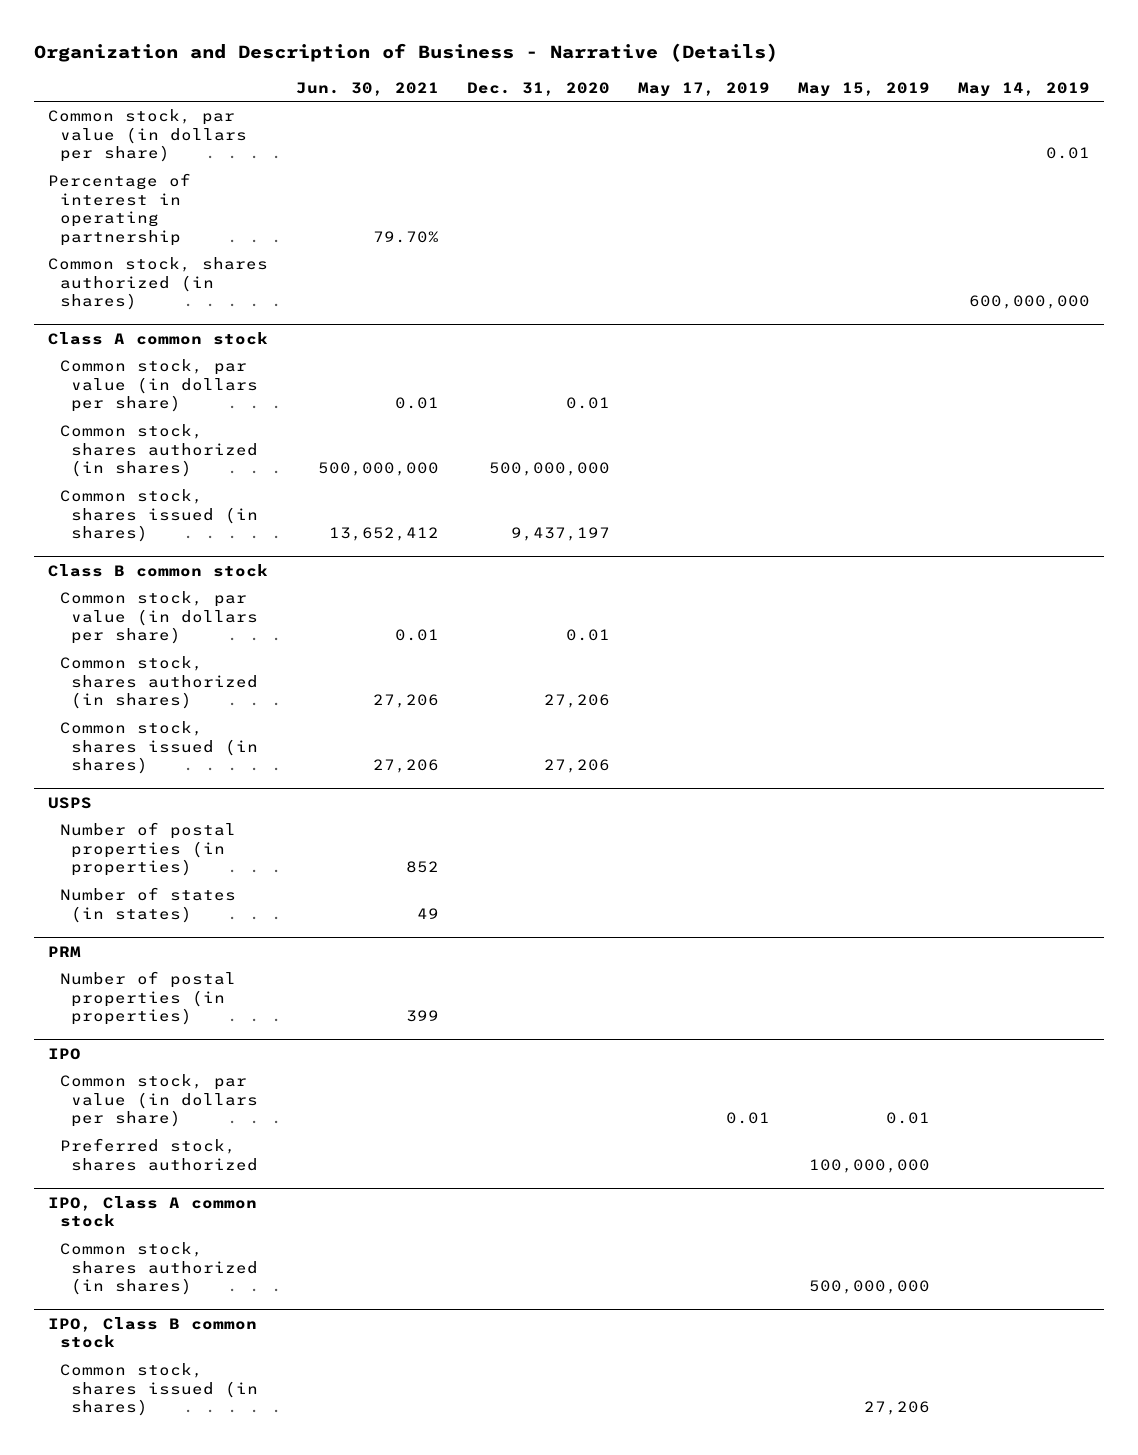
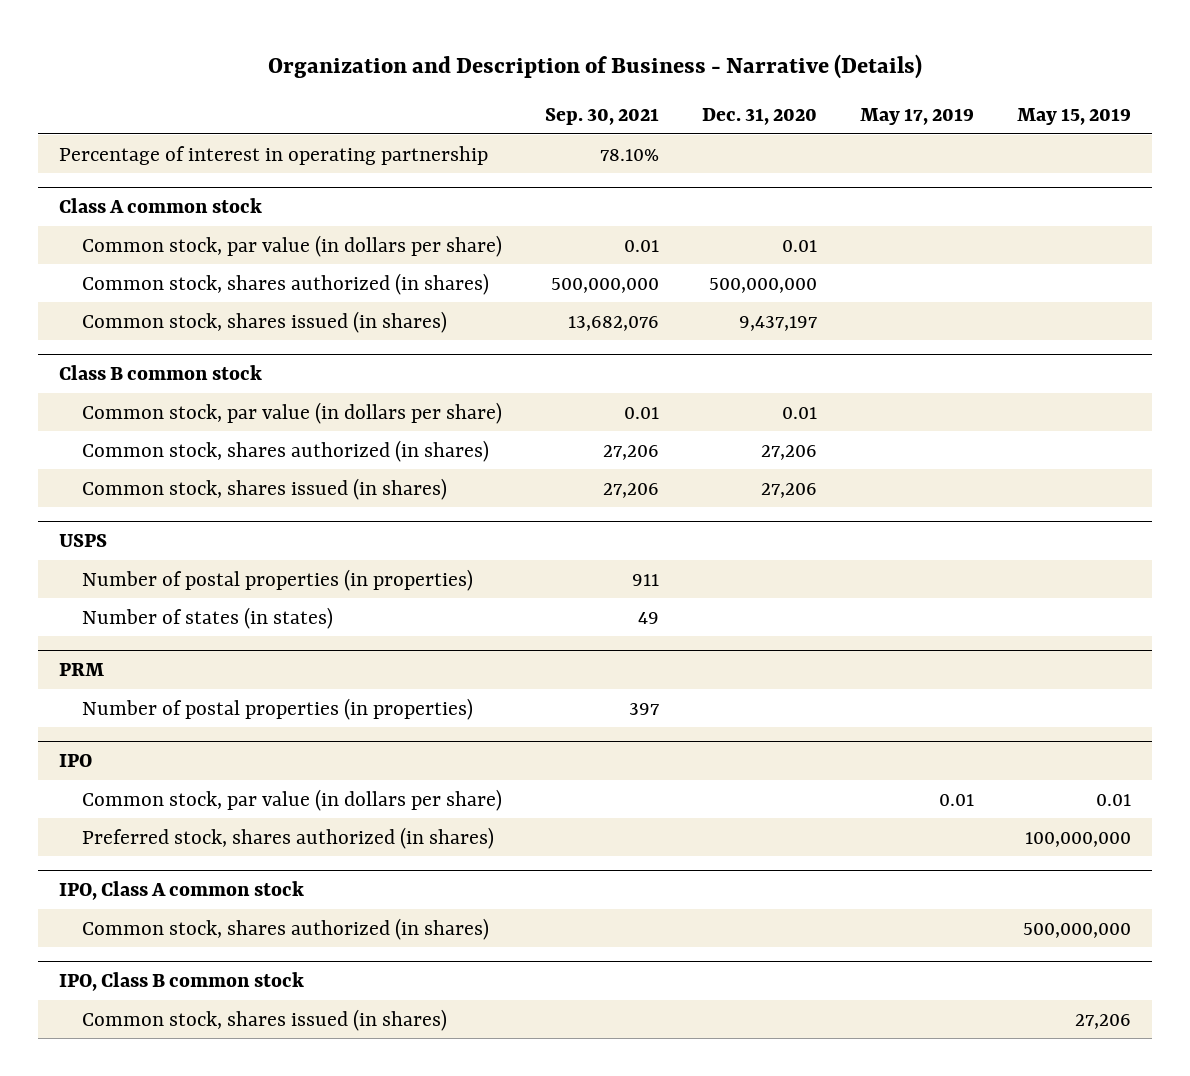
[296,81,440,96] Jun. 30, 2021 -> none
[958,81,1091,97] May 14, 2019 -> none
none -> [544,108,659,126] Sep. 30, 2021
[48,109,247,163] Common stock, par value (in dollars per share) -> none
[48,257,269,311] Common stock, shares authorized (in shares) -> none
[59,1138,259,1171] Preferred stock, shares authorized -> [81,826,494,849] Preferred stock, shares authorized (in shares)

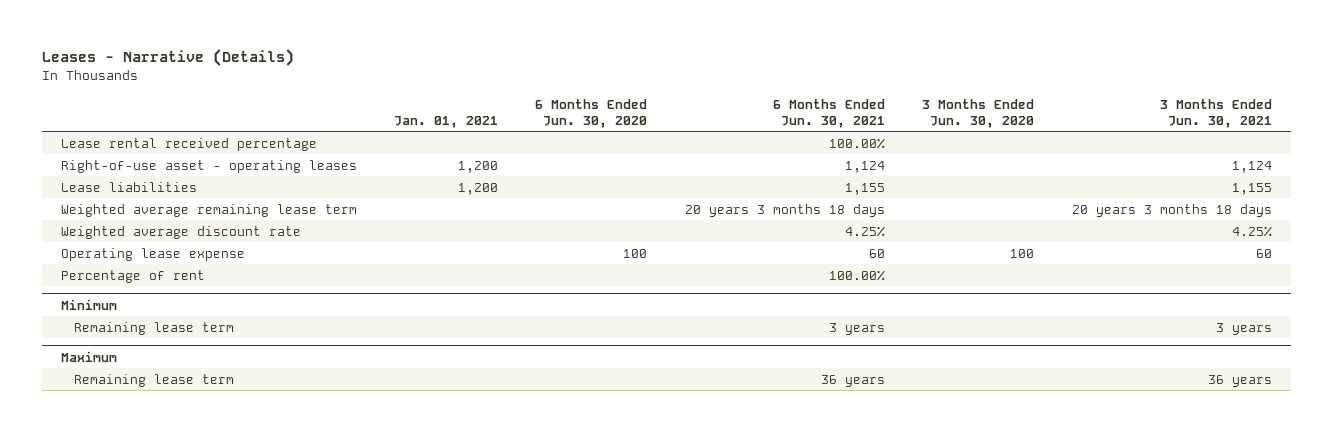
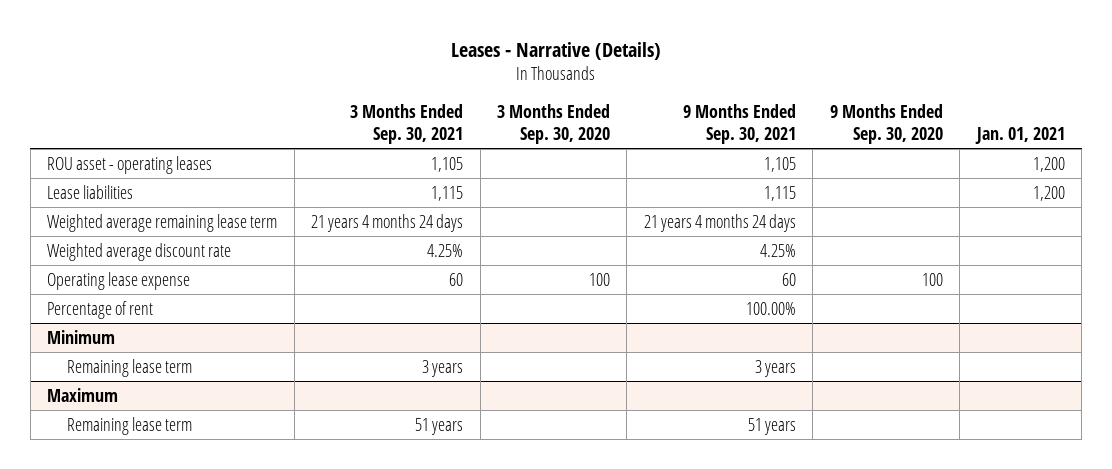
[535,98,648,128] 6 Months Ended Jun. 30, 2020 -> none
[772,98,885,128] 6 Months Ended Jun. 30, 2021 -> none
[922,98,1035,128] 3 Months Ended Jun. 30, 2020 -> none
[1159,98,1272,128] 3 Months Ended Jun. 30, 2021 -> none
none -> [350,104,464,144] 3 Months Ended Sep. 30, 2021
none -> [496,104,610,144] 3 Months Ended Sep. 30, 2020
none -> [682,104,796,144] 9 Months Ended Sep. 30, 2021
none -> [829,104,943,144] 9 Months Ended Sep. 30, 2020
[60,137,317,151] Lease rental received percentage -> none
[60,159,357,173] Right-of-use asset - operating leases -> [47,155,213,174] ROU asset - operating leases

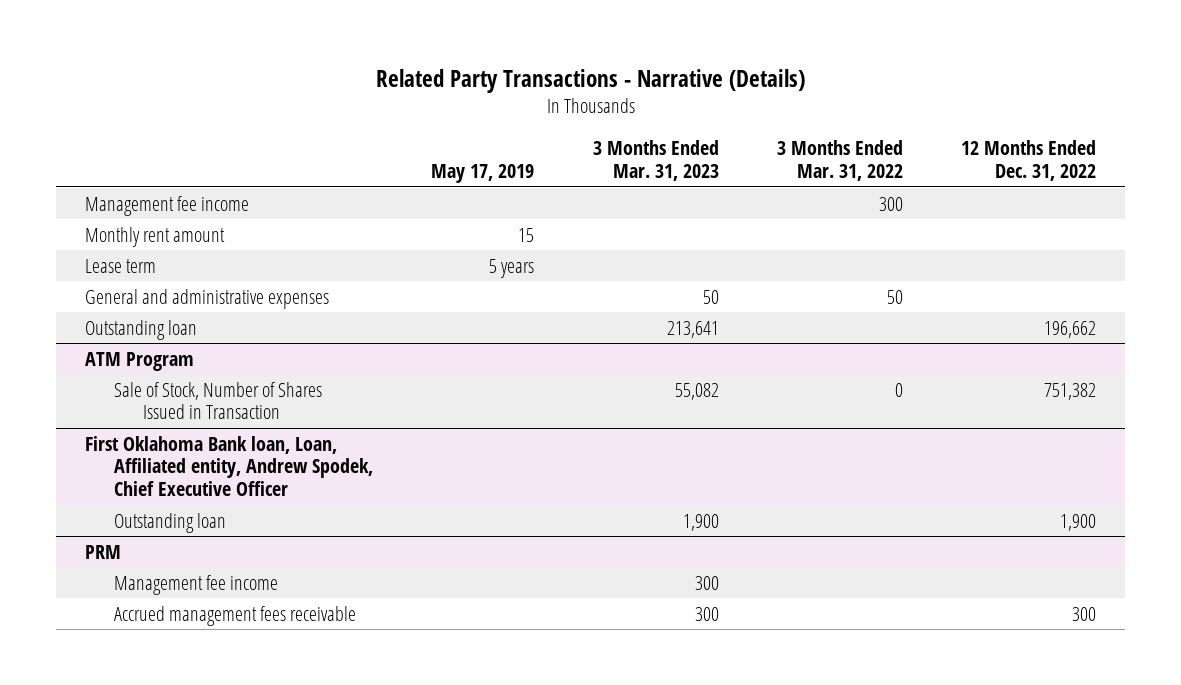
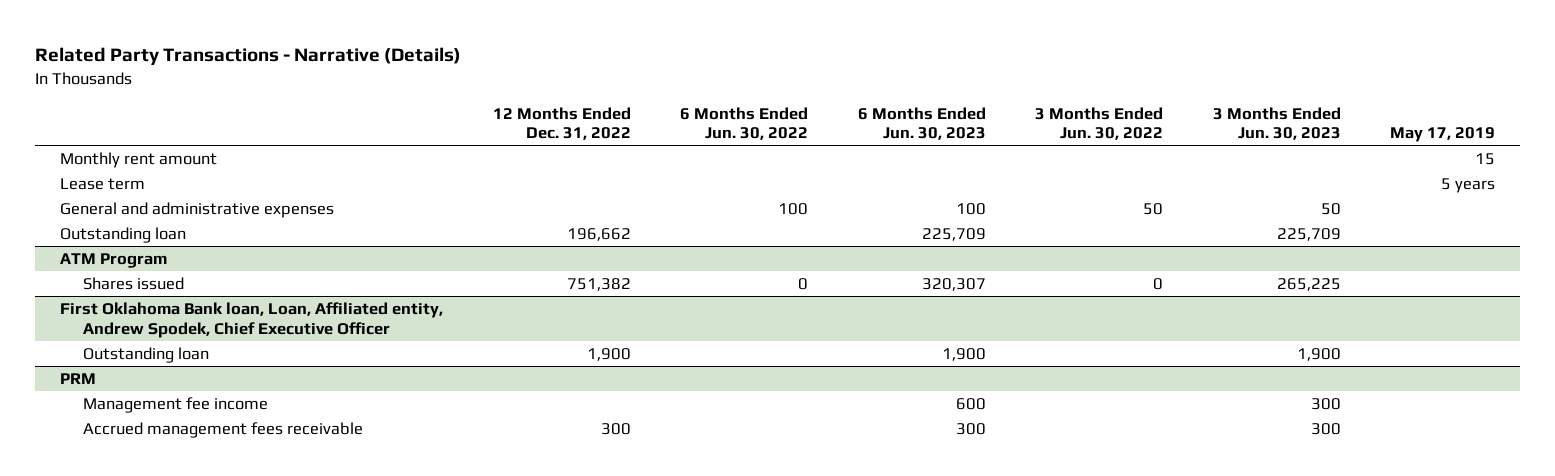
[592,140,719,182] 3 Months Ended Mar. 31, 2023 -> none
[776,140,903,182] 3 Months Ended Mar. 31, 2022 -> none
none -> [680,106,809,141] 6 Months Ended Jun. 30, 2022
none -> [857,106,986,141] 6 Months Ended Jun. 30, 2023
none -> [1035,106,1164,141] 3 Months Ended Jun. 30, 2022
none -> [1212,106,1341,141] 3 Months Ended Jun. 30, 2023
[85,195,250,216] Management fee income -> none
[114,381,323,420] Sale of Stock, Number of Shares Issued in Transaction -> [82,277,184,291] Shares issued

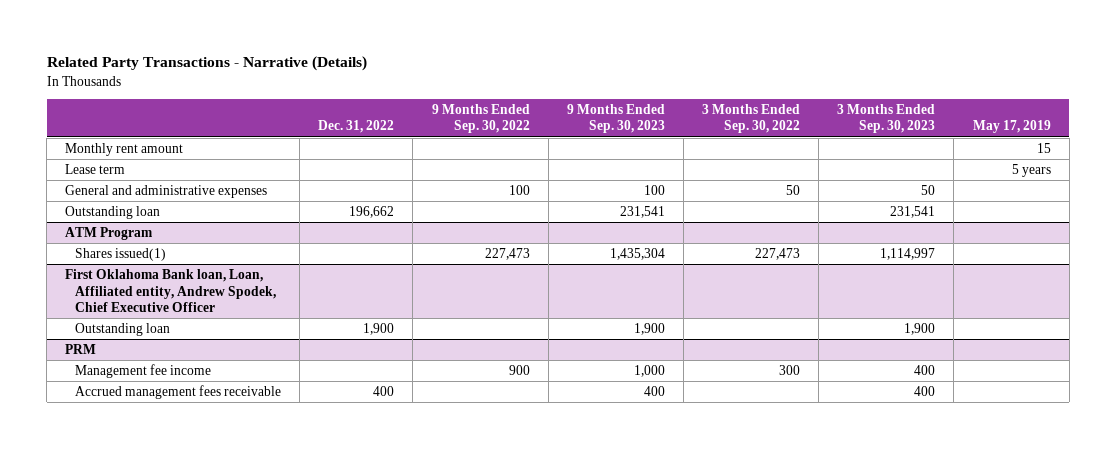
[492,106,631,141] 12 Months Ended Dec. 31, 2022 -> none
[680,106,809,141] 6 Months Ended Jun. 30, 2022 -> none
[857,106,986,141] 6 Months Ended Jun. 30, 2023 -> none
[1035,106,1164,141] 3 Months Ended Jun. 30, 2022 -> none
[1212,106,1341,141] 3 Months Ended Jun. 30, 2023 -> none
none -> [318,120,395,134] Dec. 31, 2022
none -> [431,103,530,134] 9 Months Ended Sep. 30, 2022
none -> [566,103,665,134] 9 Months Ended Sep. 30, 2023
none -> [702,103,801,134] 3 Months Ended Sep. 30, 2022
none -> [837,103,936,134] 3 Months Ended Sep. 30, 2023
[82,277,184,291] Shares issued -> [75,247,167,261] Shares issued(1)

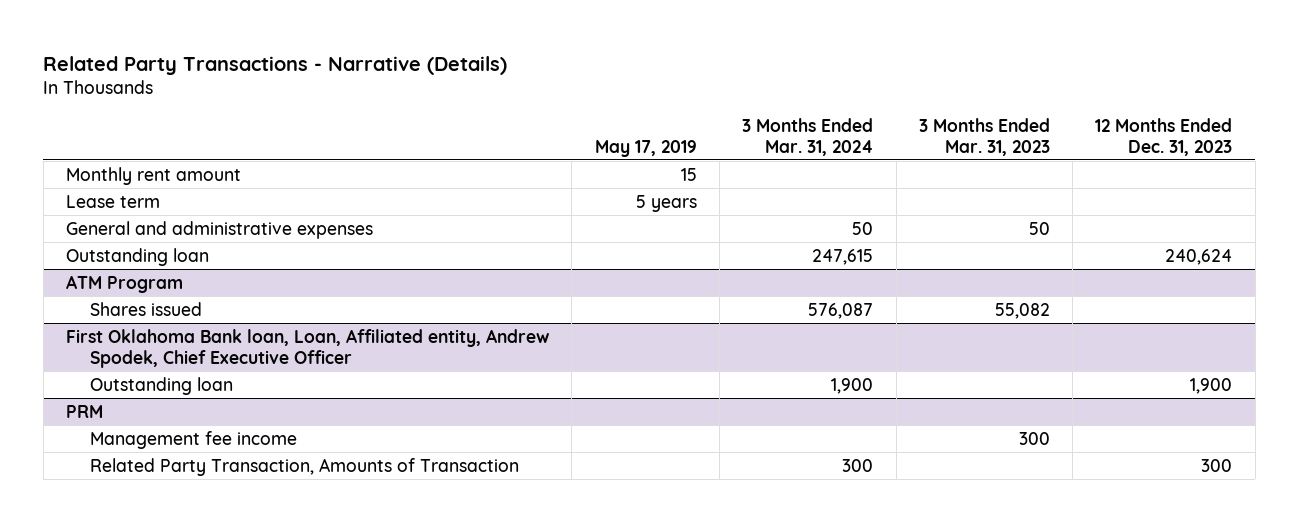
[318,120,395,134] Dec. 31, 2022 -> none
[431,103,530,134] 9 Months Ended Sep. 30, 2022 -> none
[566,103,665,134] 9 Months Ended Sep. 30, 2023 -> none
[702,103,801,134] 3 Months Ended Sep. 30, 2022 -> none
[837,103,936,134] 3 Months Ended Sep. 30, 2023 -> none
none -> [742,117,874,156] 3 Months Ended Mar. 31, 2024
none -> [918,117,1050,156] 3 Months Ended Mar. 31, 2023
none -> [1095,117,1233,156] 12 Months Ended Dec. 31, 2023
[75,247,167,261] Shares issued(1) -> [90,301,203,316] Shares issued
[75,384,282,399] Accrued management fees receivable -> none
none -> [90,457,520,476] Related Party Transaction, Amounts of Transaction

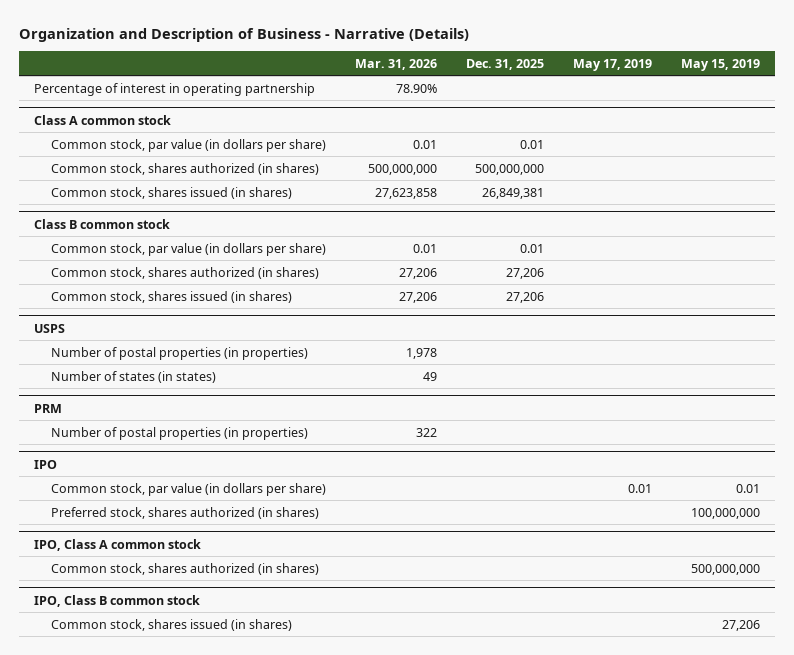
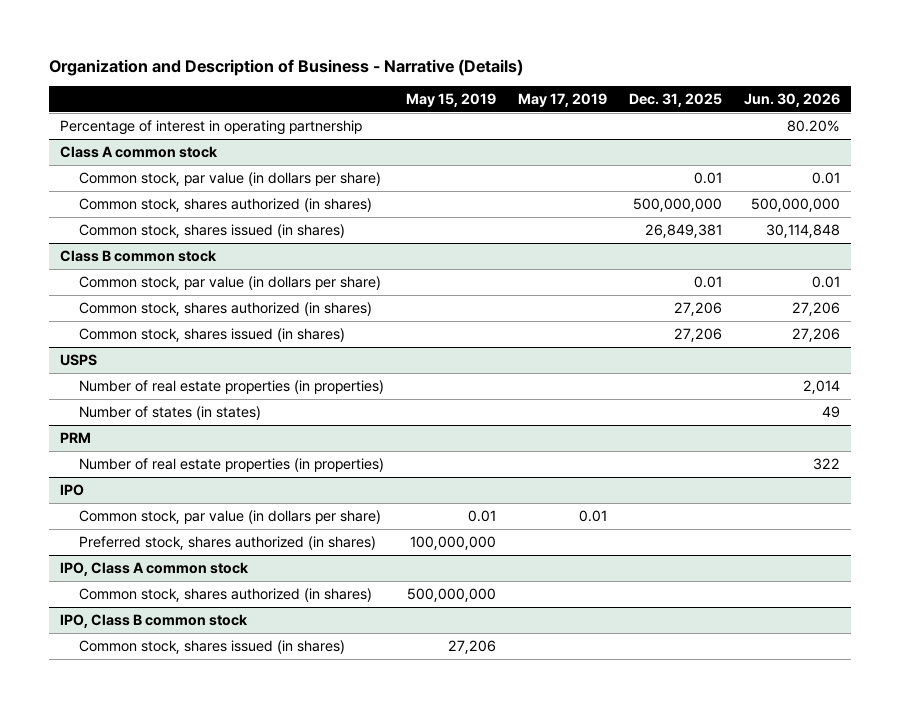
[354,58,437,70] Mar. 31, 2026 -> none
none -> [744,92,841,107] Jun. 30, 2026
[50,346,308,360] Number of postal properties (in properties) -> [79,380,385,395] Number of real estate properties (in properties)
[50,426,308,440] Number of postal properties (in properties) -> [79,458,385,473] Number of real estate properties (in properties)

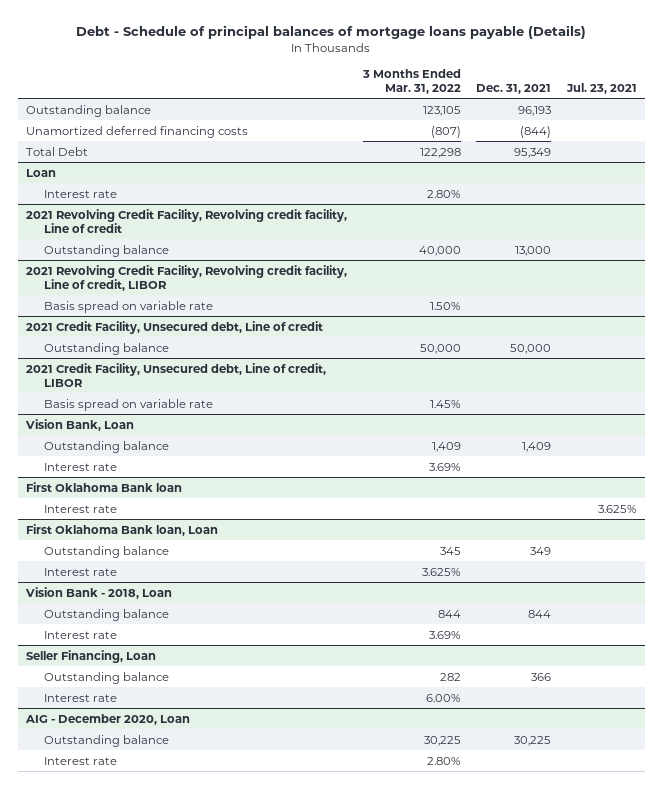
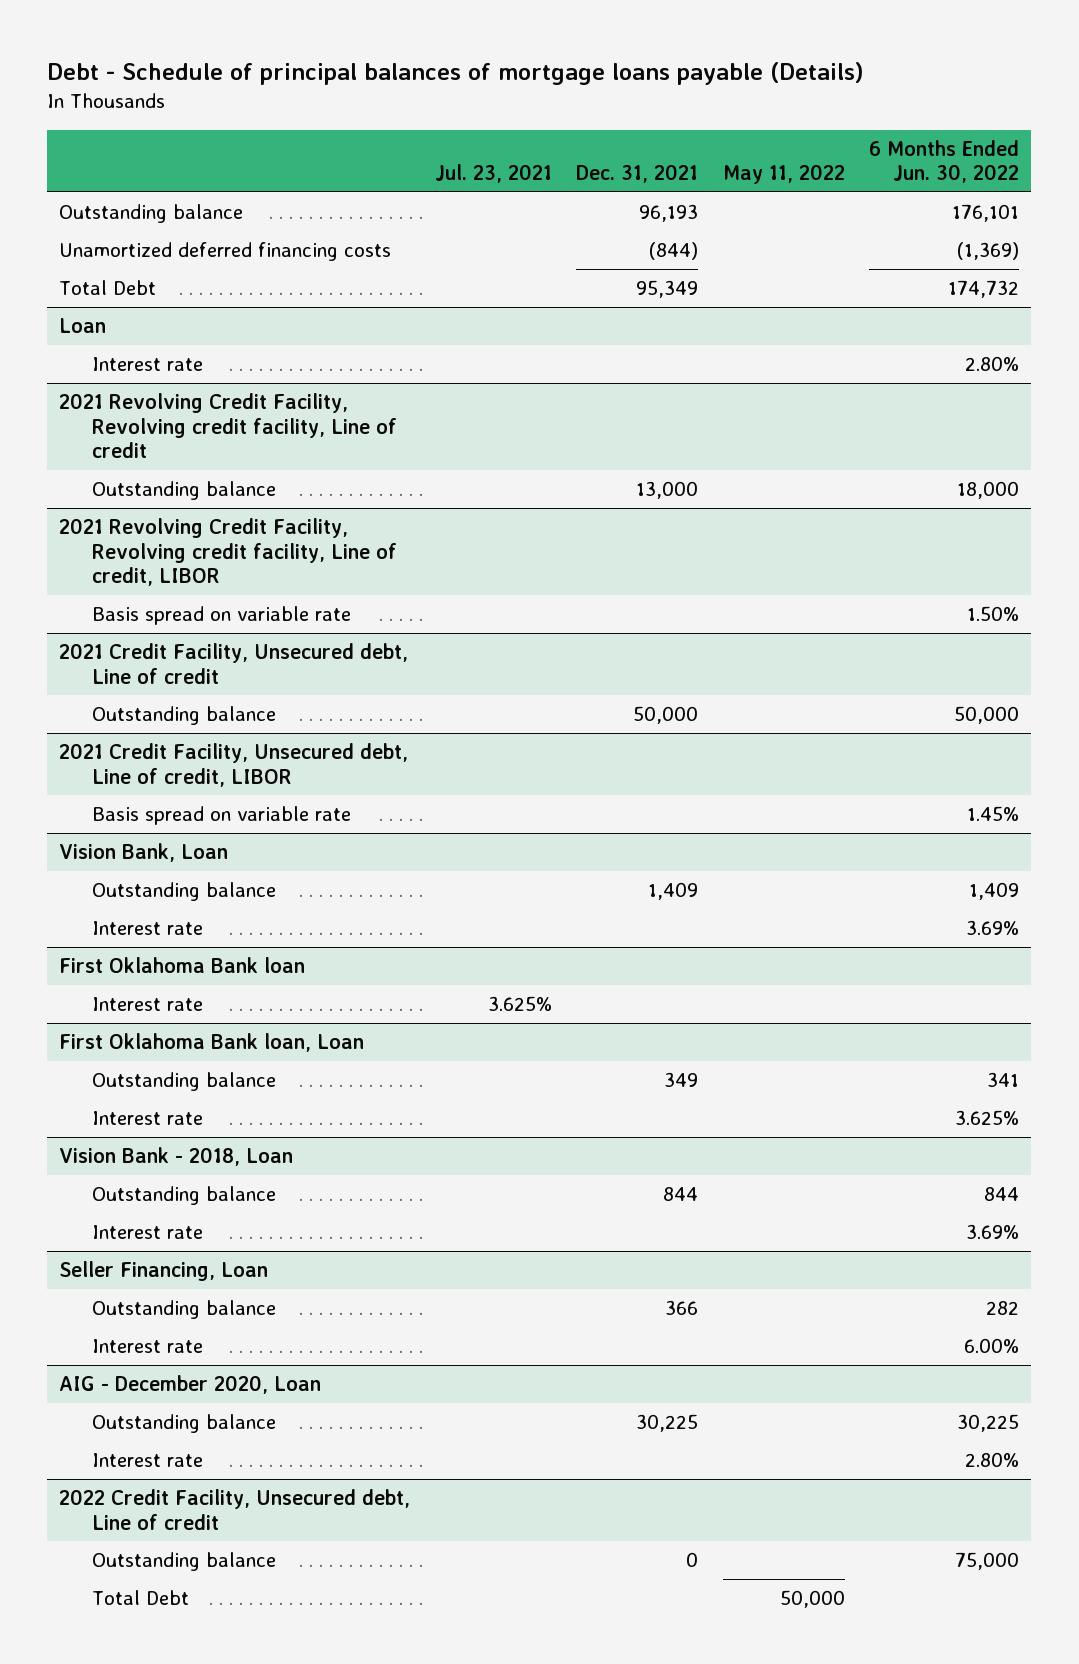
[361,68,461,94] 3 Months Ended Mar. 31, 2022 -> none
none -> [722,164,845,185] May 11, 2022
none -> [869,139,1020,184] 6 Months Ended Jun. 30, 2022
none -> [59,1489,411,1530] 2022 Credit Facility, Unsecured debt, Line of credit
none -> [91,1552,276,1572] Outstanding balance
none -> [91,1590,189,1606] Total Debt

